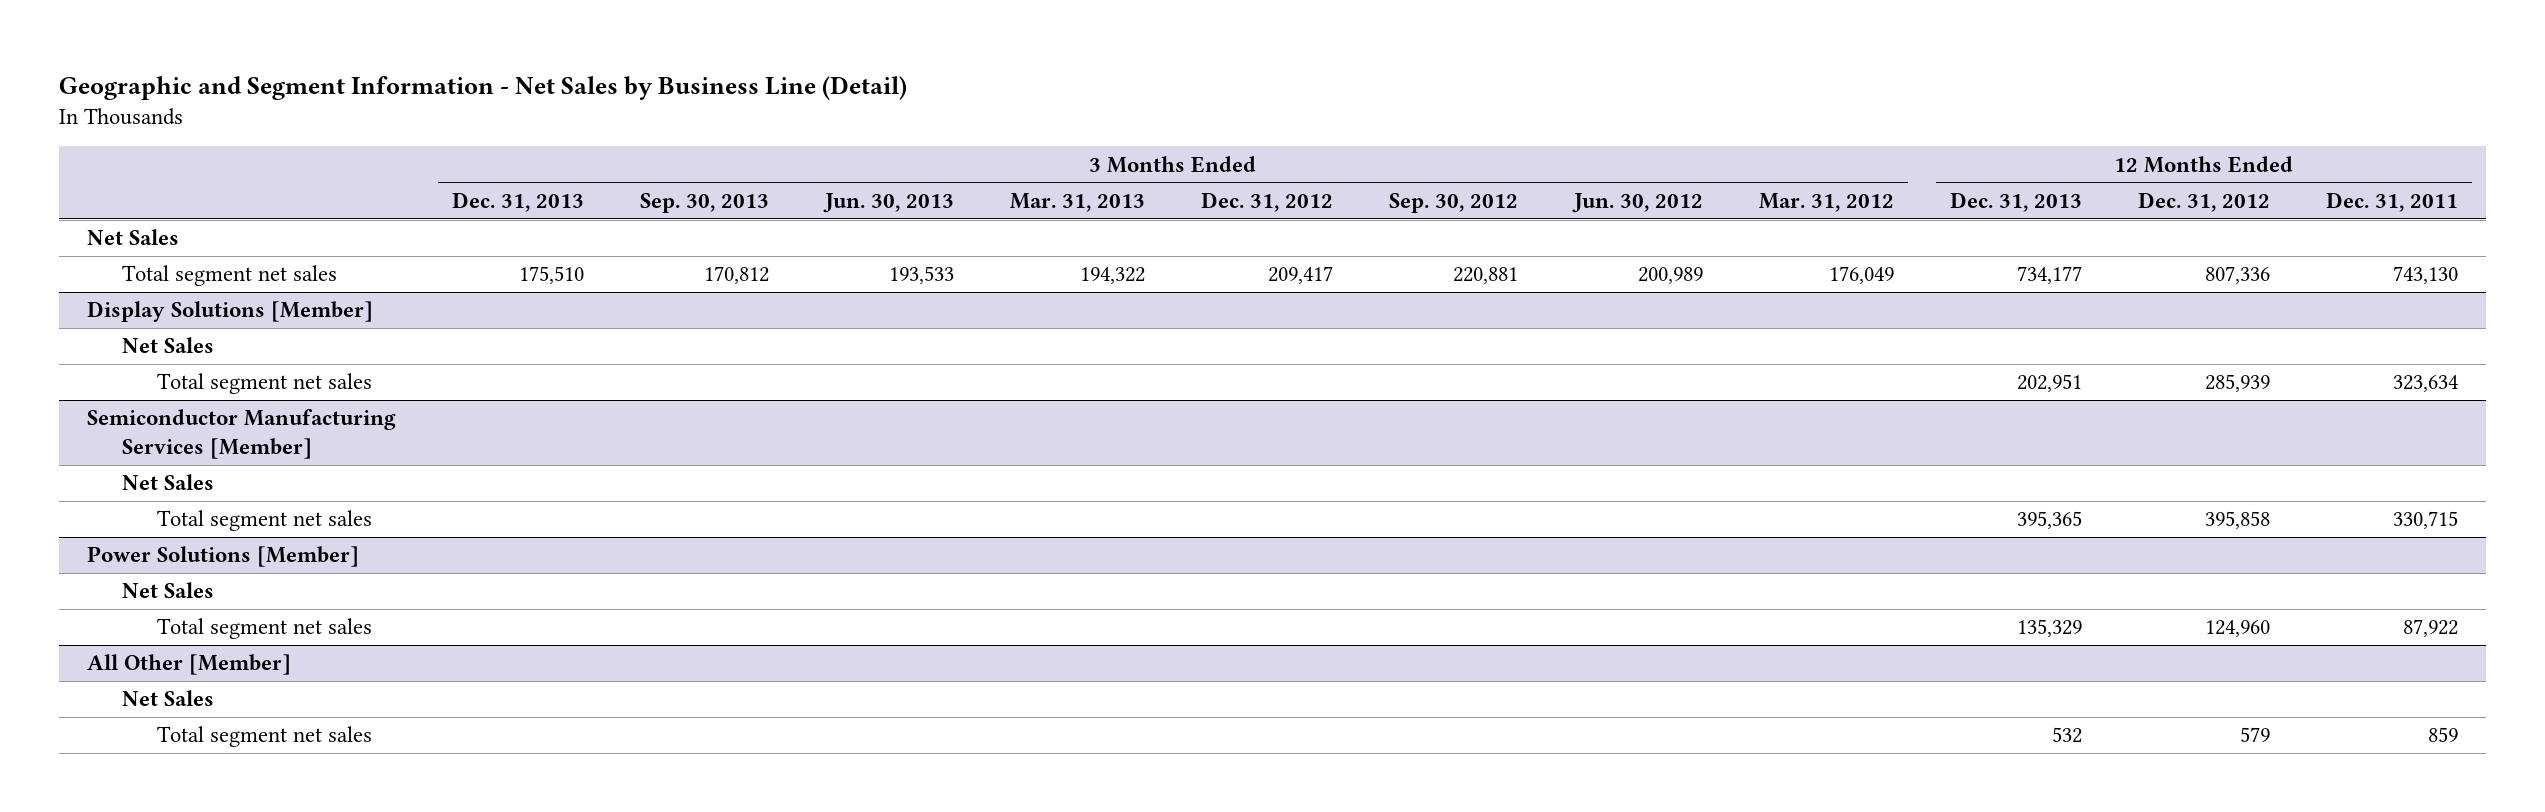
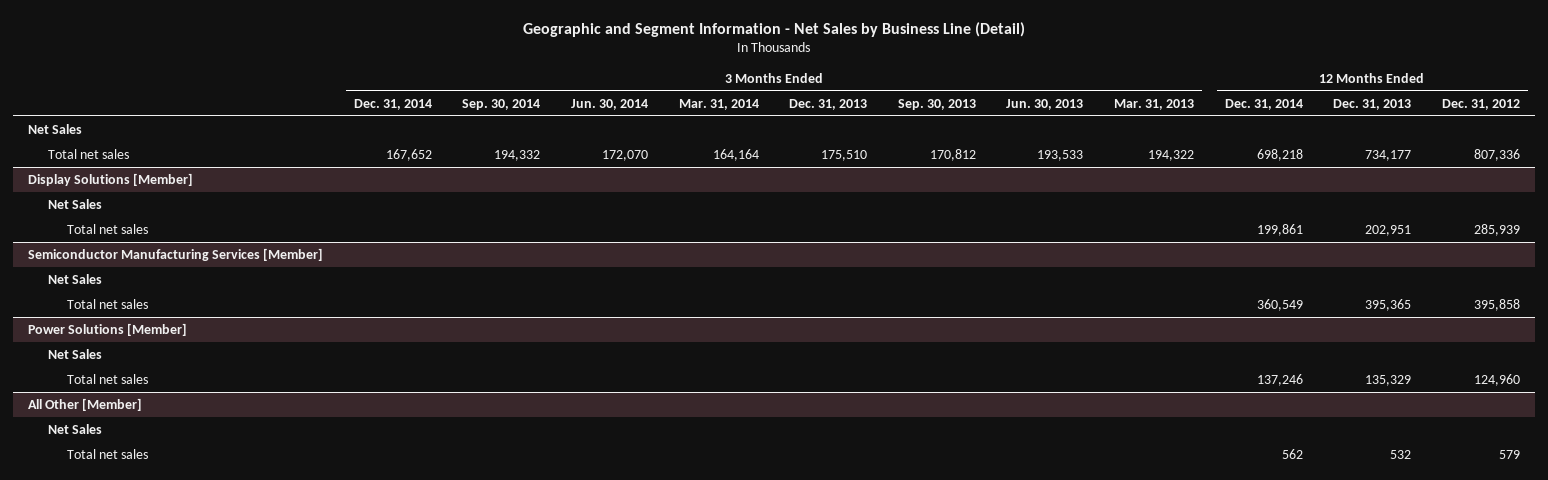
[1201,192,1334,213] Dec. 31, 2012 -> none
[1389,193,1519,214] Sep. 30, 2012 -> none
[1572,193,1704,214] Jun. 30, 2012 -> none
[1759,193,1895,213] Mar. 31, 2012 -> none
[2326,192,2459,213] Dec. 31, 2011 -> none
none -> [353,98,432,110] Dec. 31, 2014
none -> [462,98,541,110] Sep. 30, 2014
none -> [570,98,648,110] Jun. 30, 2014
none -> [678,98,759,110] Mar. 31, 2014
none -> [1224,98,1303,110] Dec. 31, 2014
[122,265,338,287] Total segment net sales -> [47,148,129,159] Total net sales
[157,373,373,395] Total segment net sales -> [67,223,149,234] Total net sales
[157,510,373,532] Total segment net sales -> [67,298,149,309] Total net sales
[157,618,373,640] Total segment net sales -> [67,373,149,384] Total net sales
[157,726,373,748] Total segment net sales -> [67,448,149,459] Total net sales

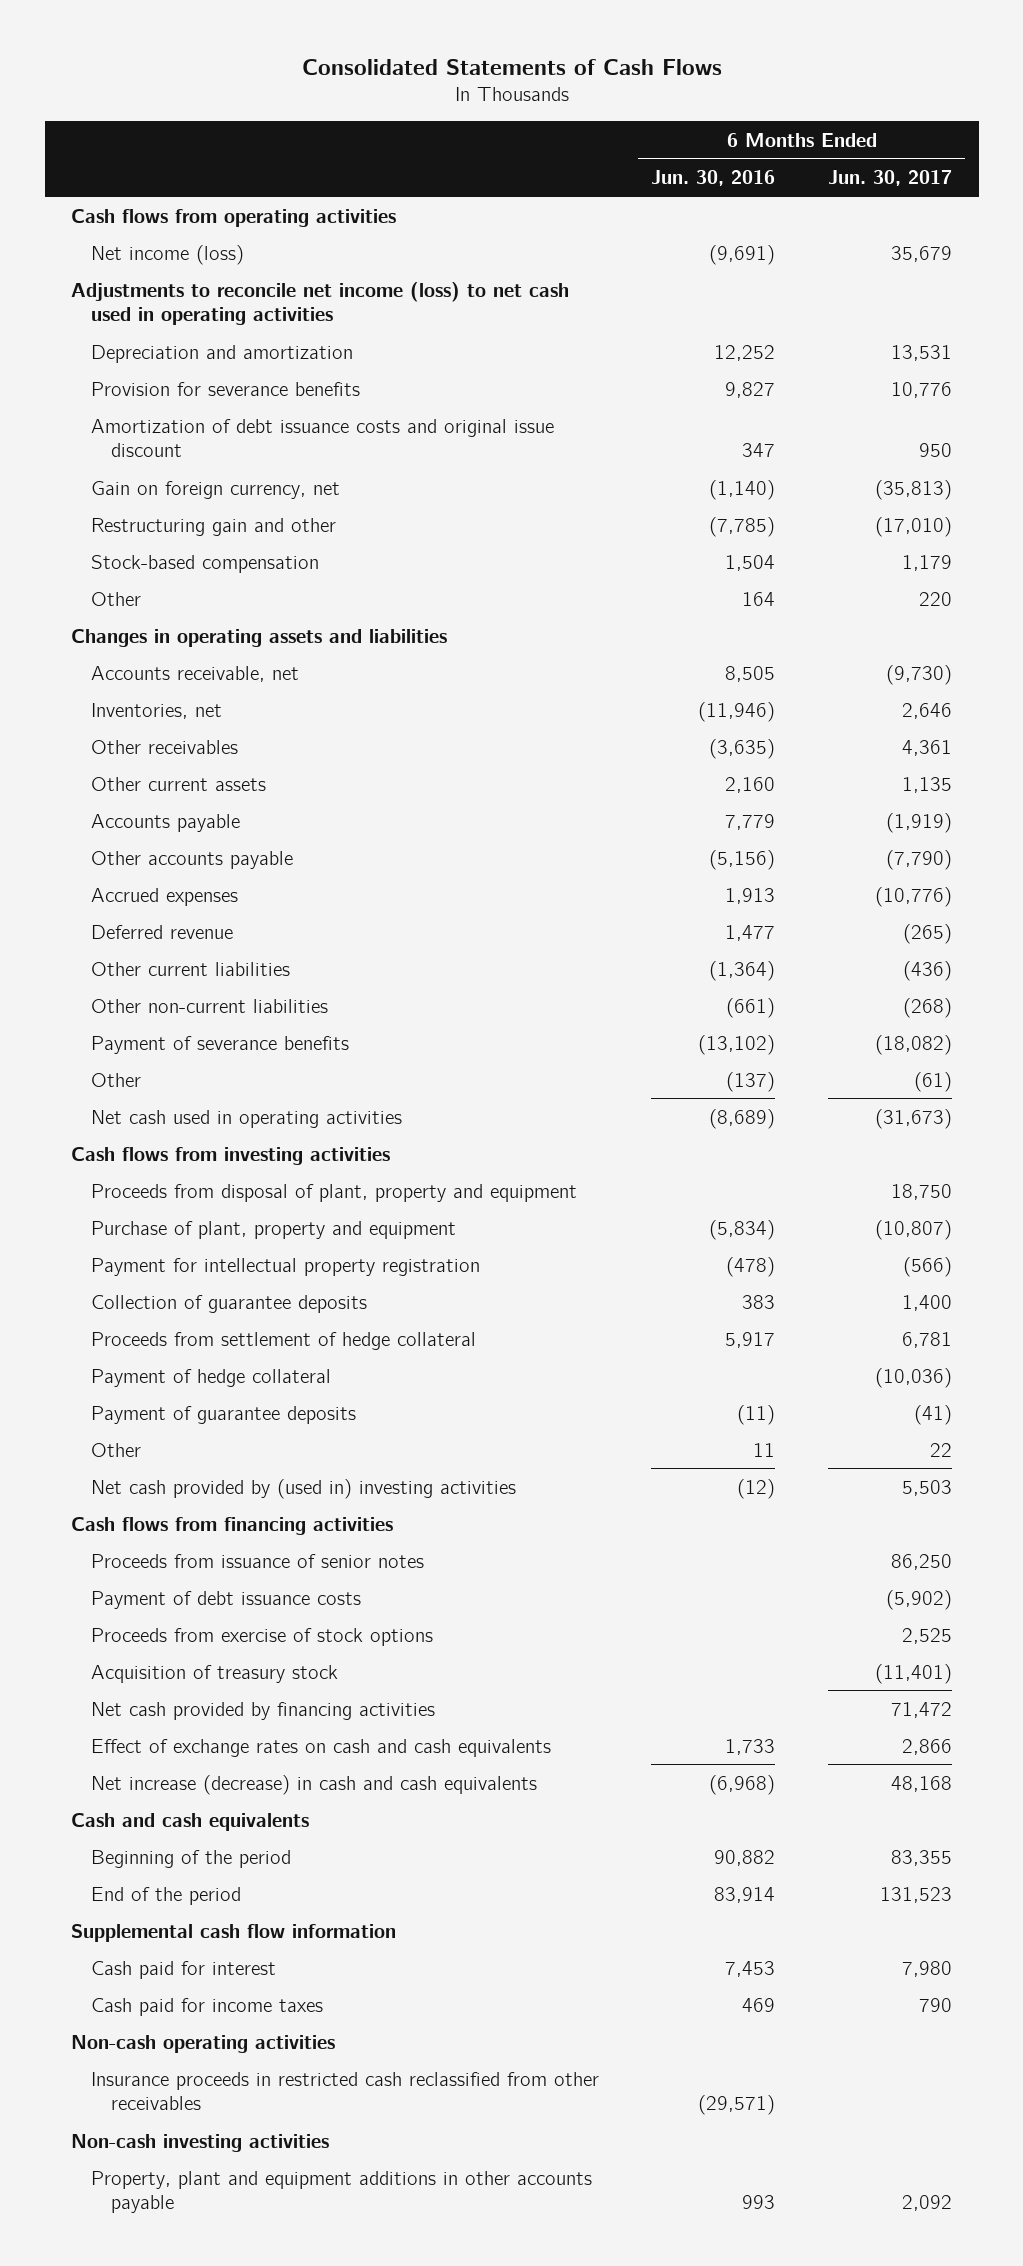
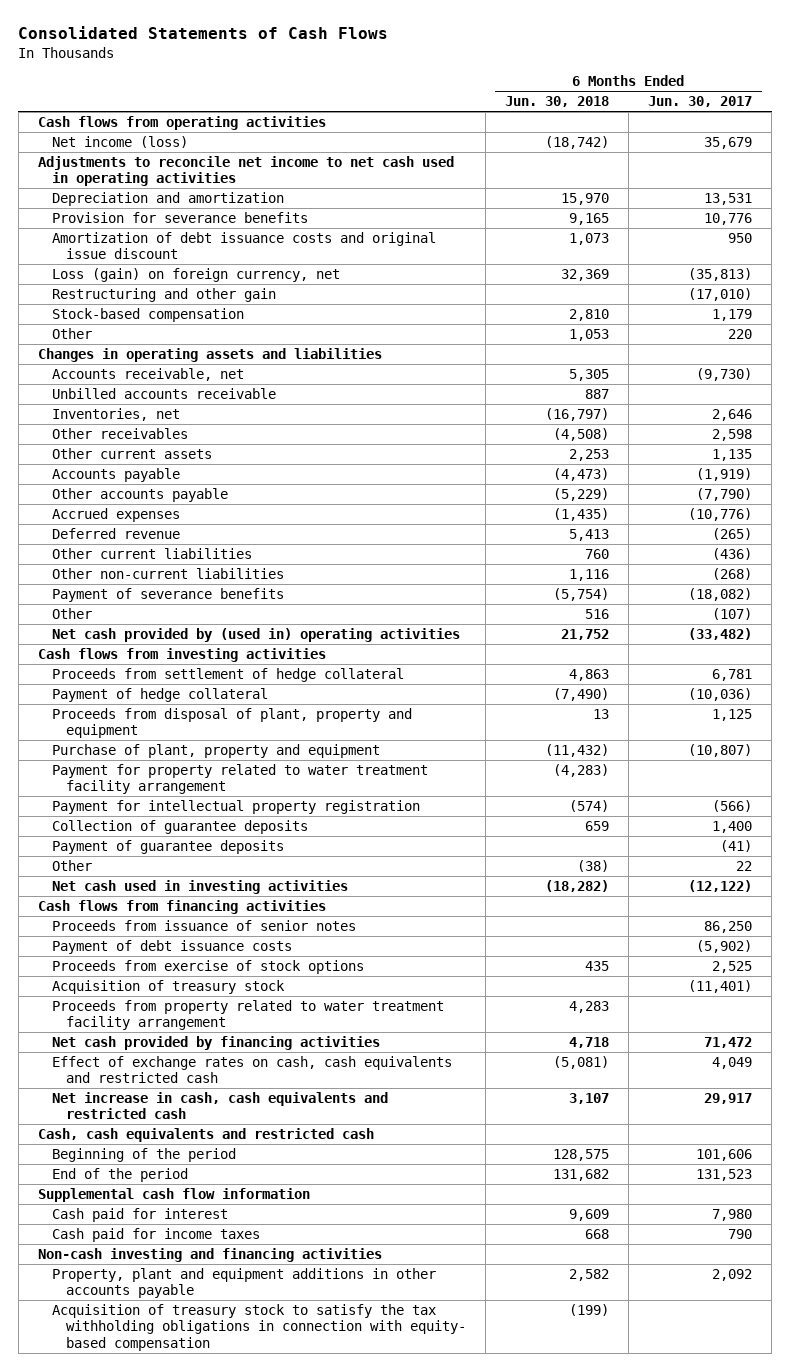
[651,170,776,187] Jun. 30, 2016 -> none
none -> [504,96,609,108] Jun. 30, 2018
[70,281,569,325] Adjustments to reconcile net income (loss) to net cash used in operating activities -> [37,155,454,187] Adjustments to reconcile net income to net cash used in operating activities
[90,480,340,499] Gain on foreign currency, net -> [51,267,340,282] Loss (gain) on foreign currency, net
[90,517,336,536] Restructuring gain and other -> [51,287,276,302] Restructuring and other gain
none -> [51,387,276,399] Unbilled accounts receivable
[902,739,953,756] 4,361 -> [712,428,753,441] 2,598
[914,1071,953,1092] (61) -> [712,607,753,620] (107)
[90,1109,402,1128] Net cash used in operating activities -> [51,627,460,642] Net cash provided by (used in) operating activities
[875,1108,953,1129] (31,673) -> [688,627,753,640] (33,482)
[90,1331,476,1350] Proceeds from settlement of hedge collateral -> [51,667,404,682] Proceeds from settlement of hedge collateral
[90,1368,331,1387] Payment of hedge collateral -> [51,687,268,702] Payment of hedge collateral
[891,1183,953,1200] 18,750 -> [712,708,753,721] 1,125
none -> [51,763,428,795] Payment for property related to water treatment facility arrangement
[90,1478,516,1499] Net cash provided by (used in) investing activities -> [51,879,348,894] Net cash used in investing activities
[902,1479,953,1496] 5,503 -> [688,879,753,892] (12,122)
none -> [51,999,444,1031] Proceeds from property related to water treatment facility arrangement
[90,1738,551,1757] Effect of exchange rates on cash and cash equivalents -> [51,1055,452,1084] Effect of exchange rates on cash, cash equivalents and restricted cash
[902,1738,953,1755] 2,866 -> [712,1056,753,1069] 4,049
[90,1774,537,1795] Net increase (decrease) in cash and cash equivalents -> [51,1091,388,1120] Net increase in cash, cash equivalents and restricted cash
[891,1775,953,1792] 48,168 -> [704,1092,753,1104] 29,917
[70,1812,309,1831] Cash and cash equivalents -> [37,1127,374,1142] Cash, cash equivalents and restricted cash
[891,1849,953,1866] 83,355 -> [696,1148,753,1161] 101,606
[70,2034,335,2053] Non-cash operating activities -> none
[90,2071,599,2110] Insurance proceeds in restricted cash reclassified from other receivables -> none
[70,2133,329,2152] Non-cash investing activities -> [37,1247,382,1262] Non-cash investing and financing activities
none -> [51,1303,466,1351] Acquisition of treasury stock to satisfy the tax withholding obligations in connection with equity- based compensation

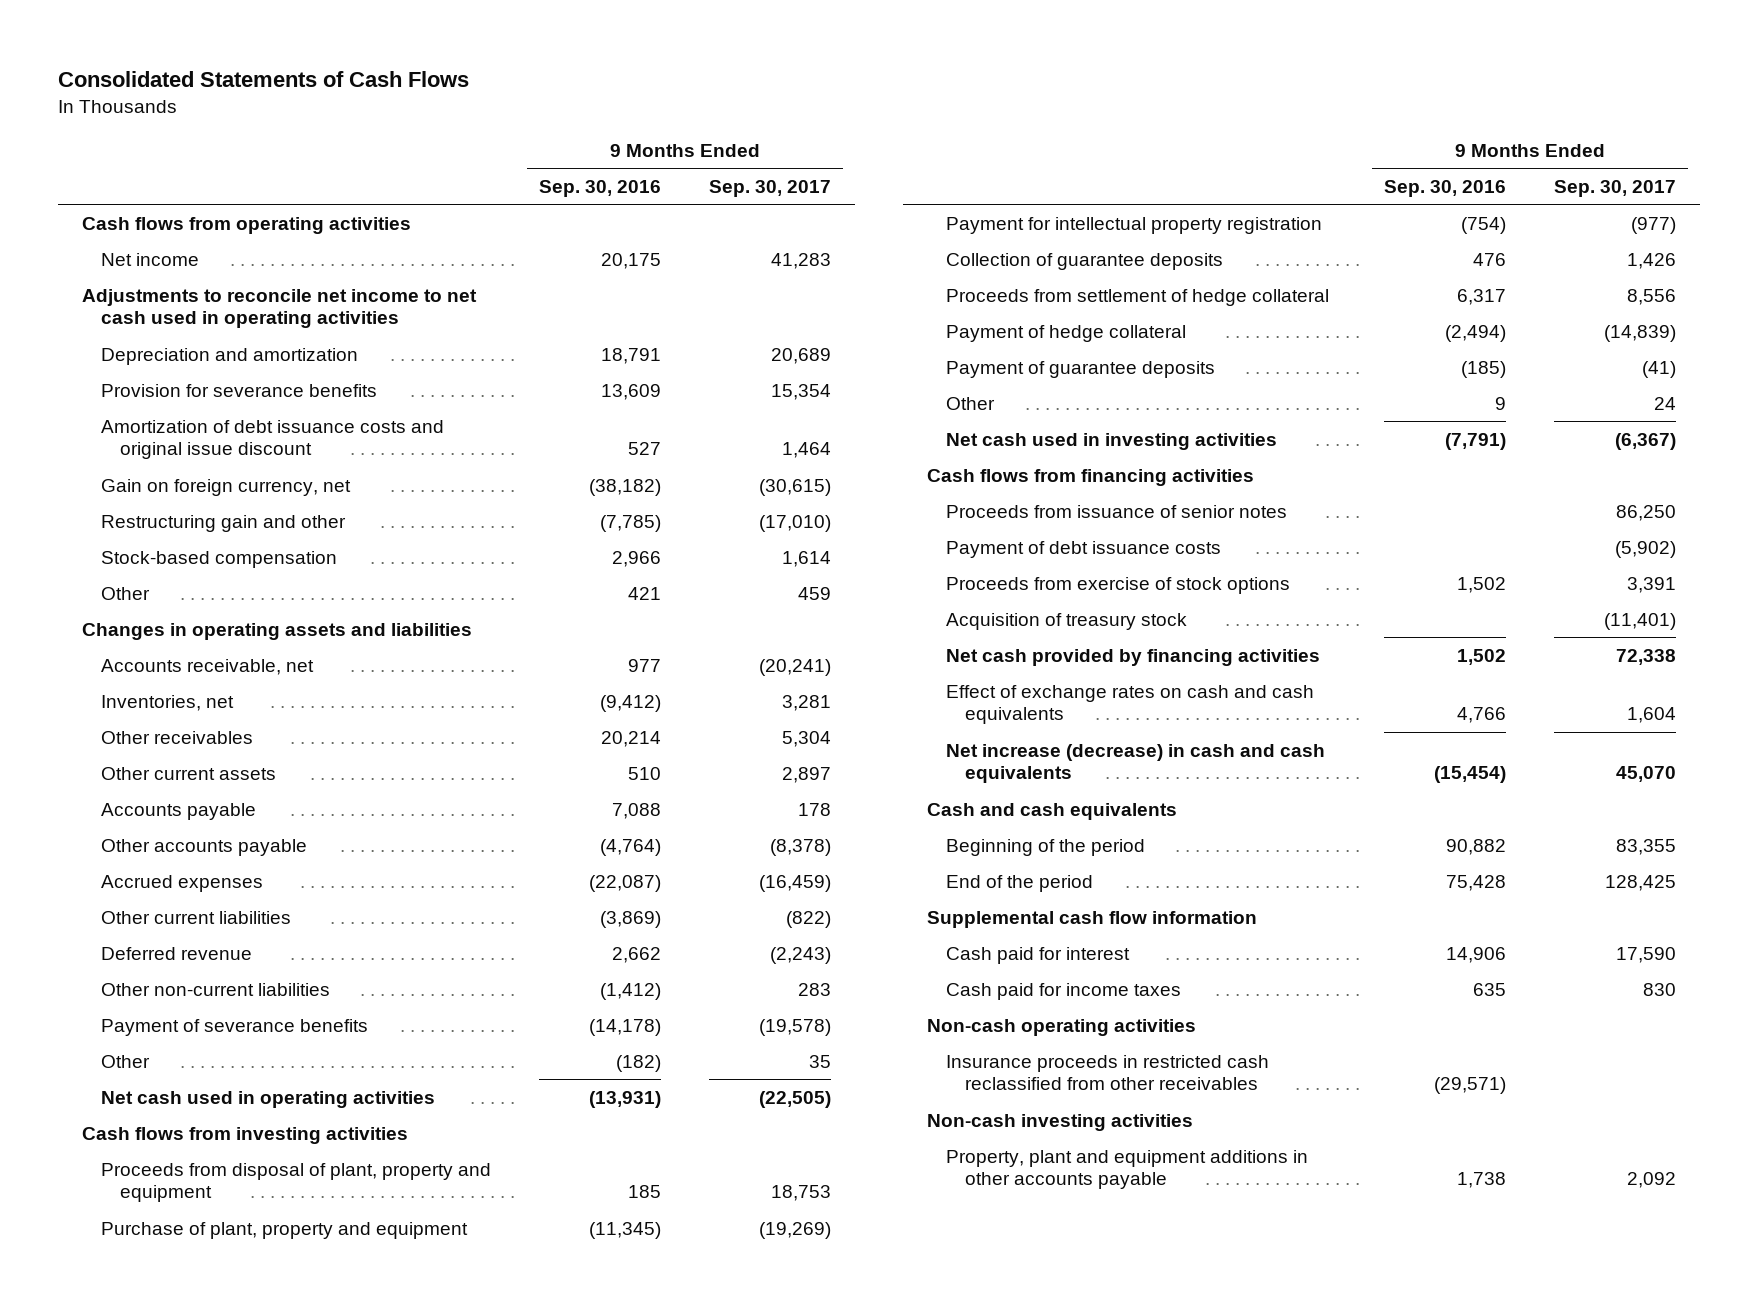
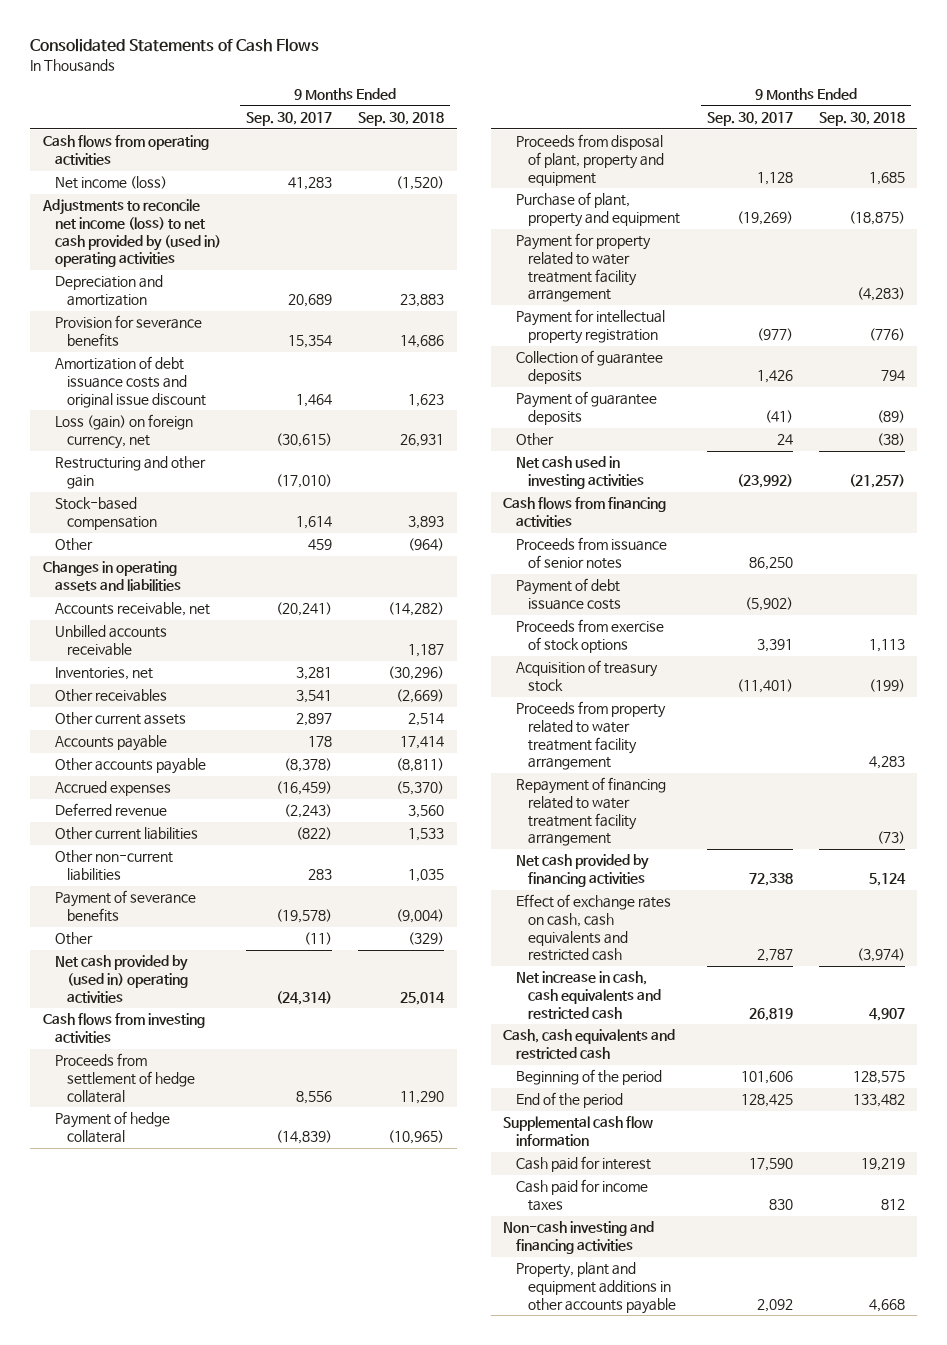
[538,179,661,197] Sep. 30, 2016 -> none
none -> [357,112,444,127] Sep. 30, 2018
[100,252,199,266] Net income -> [54,176,167,190] Net income (loss)
[81,288,477,329] Adjustments to reconcile net income to net cash used in operating activities -> [41,199,221,268] Adjustments to reconcile net income (loss) to net cash provided by (used in) operating activities
[100,478,351,496] Gain on foreign currency, net -> [54,414,193,450] Loss (gain) on foreign currency, net
[100,514,346,532] Restructuring gain and other -> [54,456,206,490] Restructuring and other gain
none -> [54,625,167,657] Unbilled accounts receivable
[781,730,831,747] 5,304 -> [296,690,333,704] 3,541
[100,910,291,924] Other current liabilities -> [54,827,198,841] Other current liabilities
[808,1054,831,1068] 35 -> [304,932,333,946] (11)
[100,1090,435,1108] Net cash used in operating activities -> [54,955,189,1003] Net cash provided by (used in) operating activities
[758,1090,831,1108] (22,505) -> [276,990,333,1005] (24,314)
[945,288,1329,306] Proceeds from settlement of hedge collateral -> [54,1053,196,1103] Proceeds from settlement of hedge collateral
[945,324,1186,342] Payment of hedge collateral -> [54,1111,170,1144] Payment of hedge collateral
[770,1185,831,1202] 18,753 -> [757,171,794,185] 1,128
none -> [515,233,651,303] Payment for property related to water treatment facility arrangement
[1614,432,1676,450] (6,367) -> [737,474,794,489] (23,992)
none -> [515,701,666,771] Proceeds from property related to water treatment facility arrangement
none -> [515,777,666,847] Repayment of financing related to water treatment facility arrangement
[945,684,1314,725] Effect of exchange rates on cash and cash equivalents -> [515,894,671,962] Effect of exchange rates on cash, cash equivalents and restricted cash
[1626,707,1676,724] 1,604 -> [757,949,794,963] 2,787
[945,743,1325,784] Net increase (decrease) in cash and cash equivalents -> [515,971,661,1019] Net increase in cash, cash equivalents and restricted cash
[1615,766,1676,783] 45,070 -> [749,1007,794,1021] 26,819
[926,802,1177,820] Cash and cash equivalents -> [503,1029,676,1060] Cash, cash equivalents and restricted cash
[1615,838,1676,855] 83,355 -> [741,1071,794,1085] 101,606
[926,1018,1196,1036] Non-cash operating activities -> none
[945,1054,1269,1091] Insurance proceeds in restricted cash reclassified from other receivables -> none
[926,1113,1193,1131] Non-cash investing activities -> [503,1221,655,1255] Non-cash investing and financing activities

